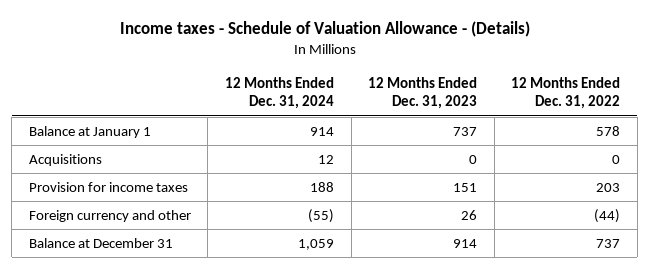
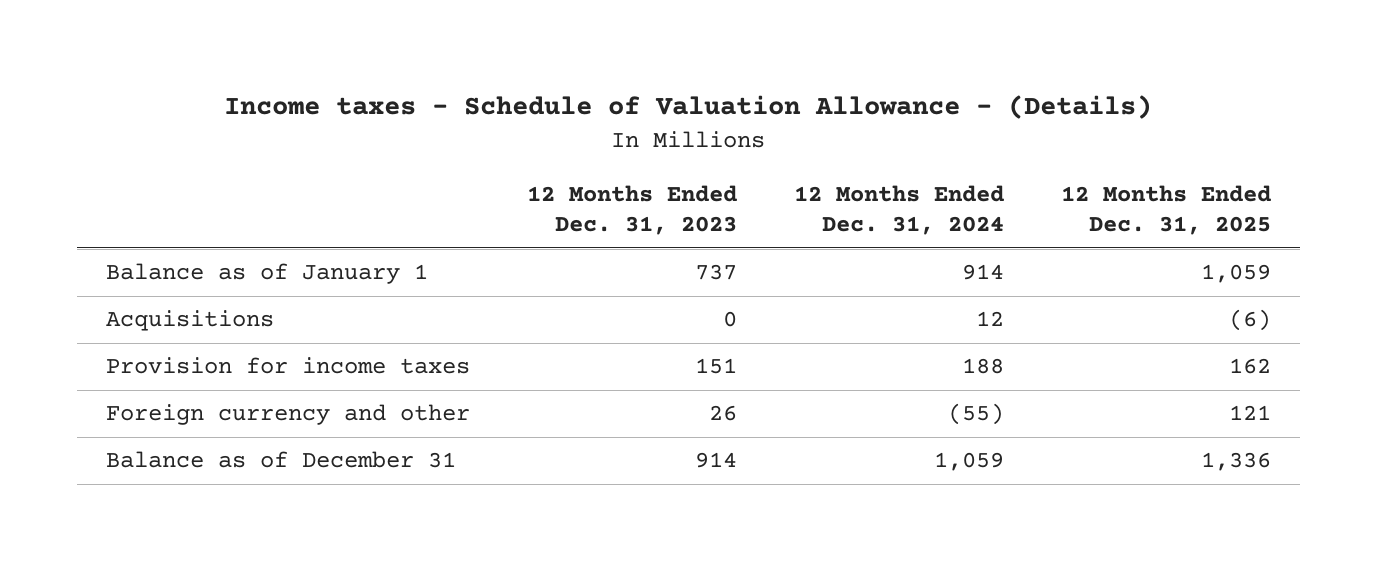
[511,76,621,110] 12 Months Ended Dec. 31, 2022 -> none
none -> [1060,184,1271,236] 12 Months Ended Dec. 31, 2025
[28,125,151,138] Balance at January 1 -> [105,263,428,285] Balance as of January 1
[28,237,173,248] Balance at December 31 -> [105,451,456,469] Balance as of December 31

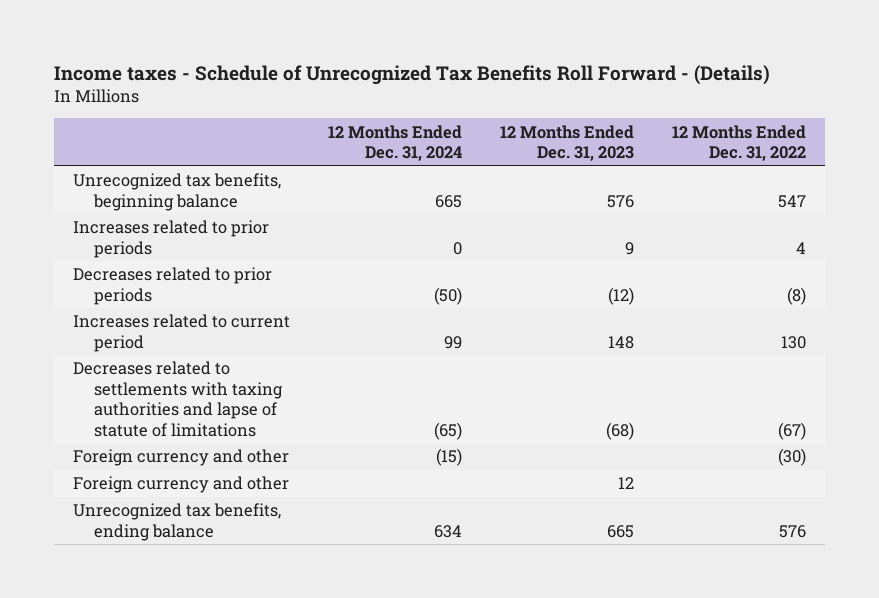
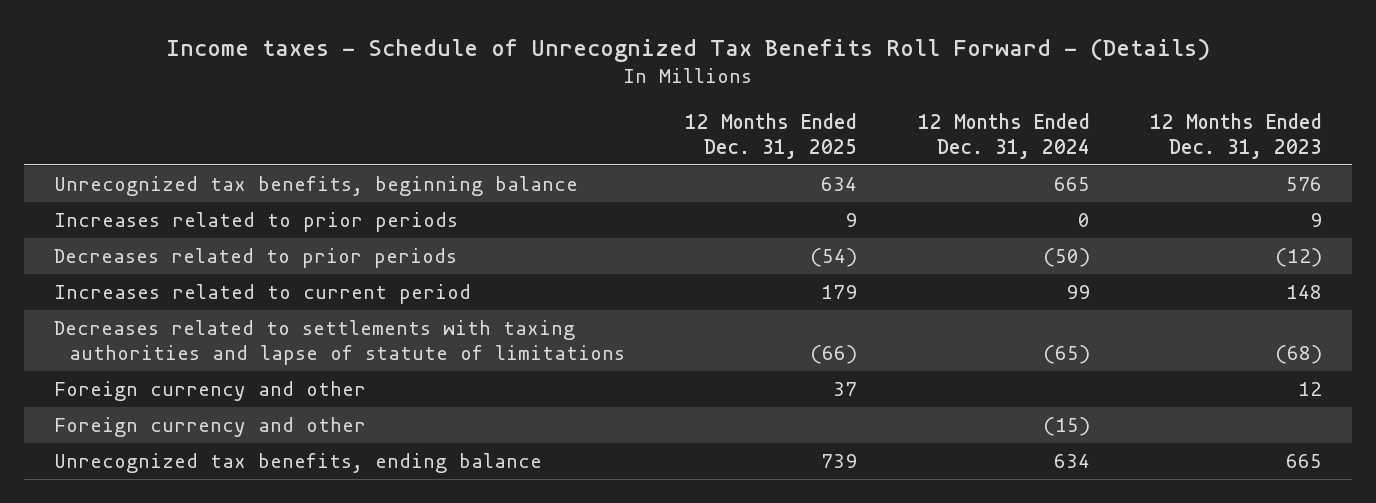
[671,124,806,162] 12 Months Ended Dec. 31, 2022 -> none
none -> [685,113,858,159] 12 Months Ended Dec. 31, 2025
[73,449,290,467] Foreign currency and other -> [54,417,367,438] Foreign currency and other

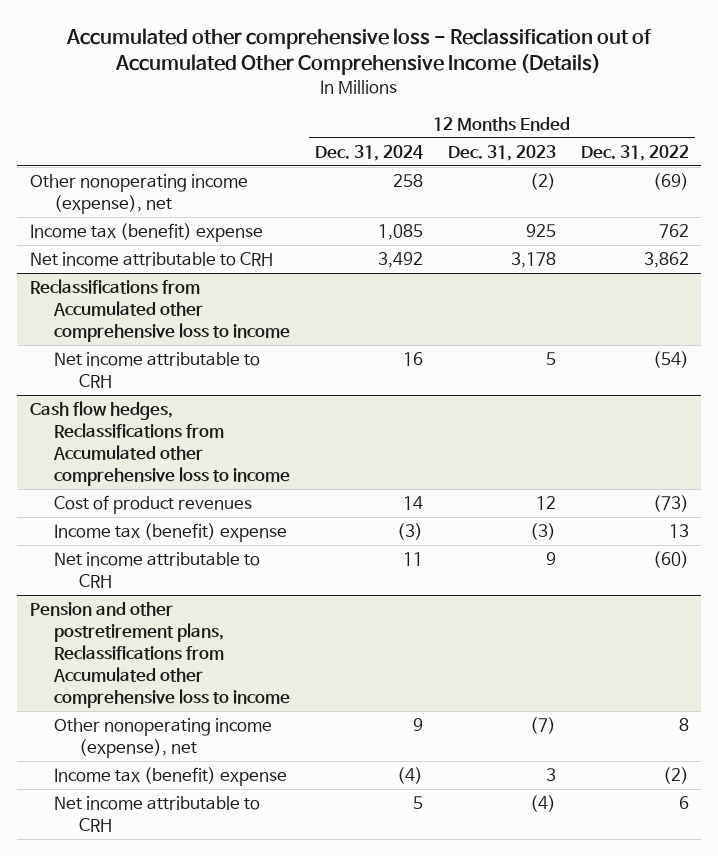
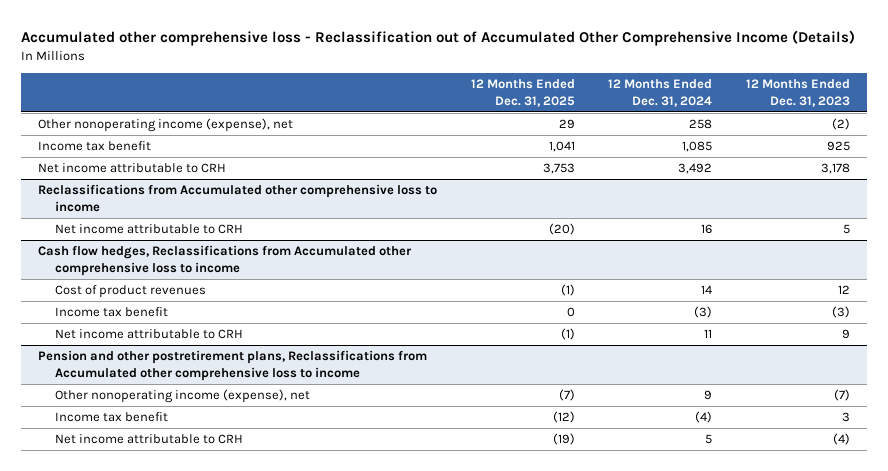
[580,144,689,161] Dec. 31, 2022 -> none
none -> [470,79,575,107] 12 Months Ended Dec. 31, 2025
[29,222,263,242] Income tax (benefit) expense -> [38,141,152,152] Income tax benefit
[54,522,288,542] Income tax (benefit) expense -> [55,307,169,318] Income tax benefit
[54,766,288,786] Income tax (benefit) expense -> [55,412,169,423] Income tax benefit

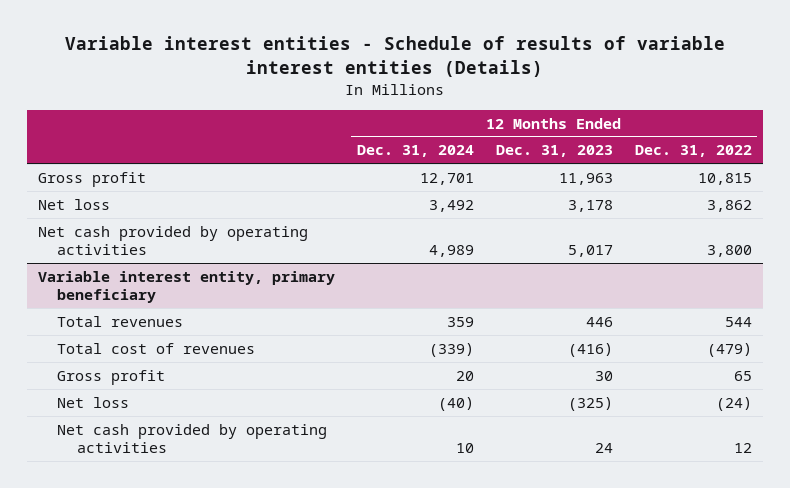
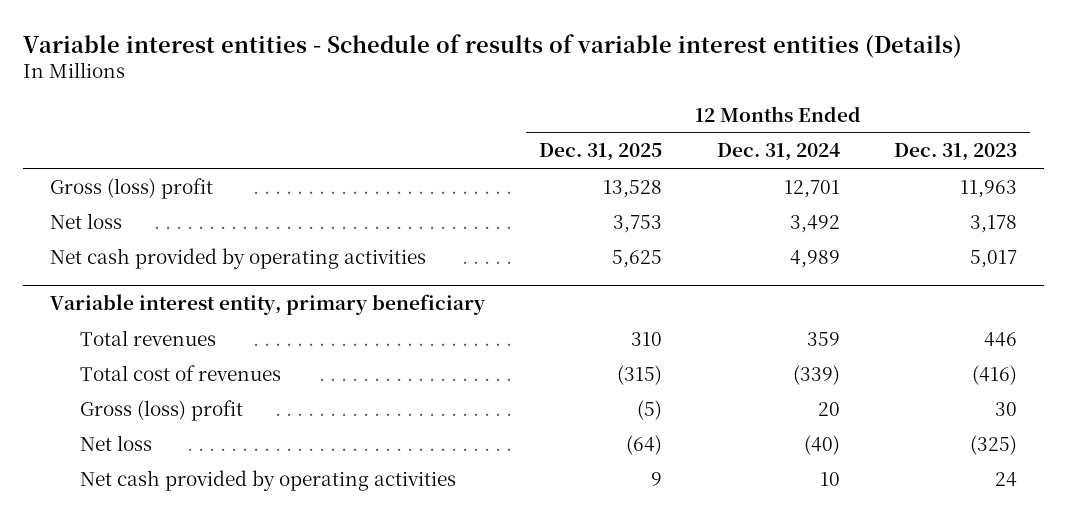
[634,145,752,158] Dec. 31, 2022 -> none
none -> [539,143,663,162] Dec. 31, 2025
[37,171,146,187] Gross profit -> [50,177,214,199] Gross (loss) profit
[57,369,166,385] Gross profit -> [79,399,243,421] Gross (loss) profit

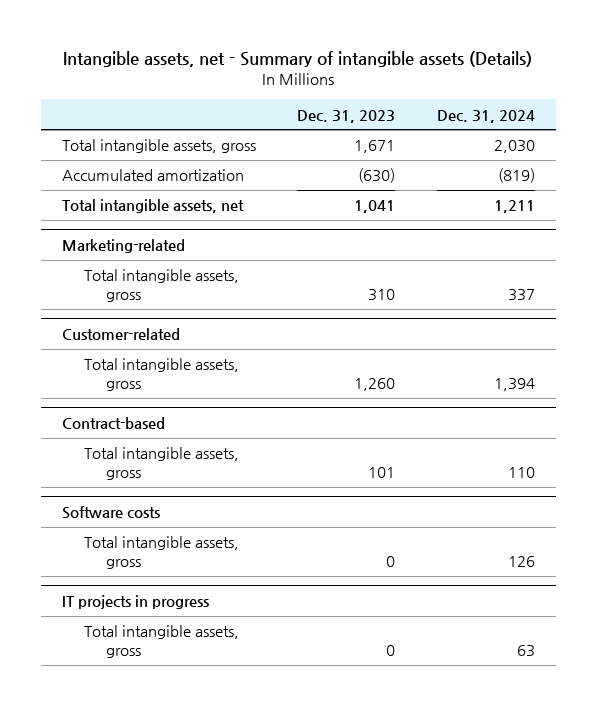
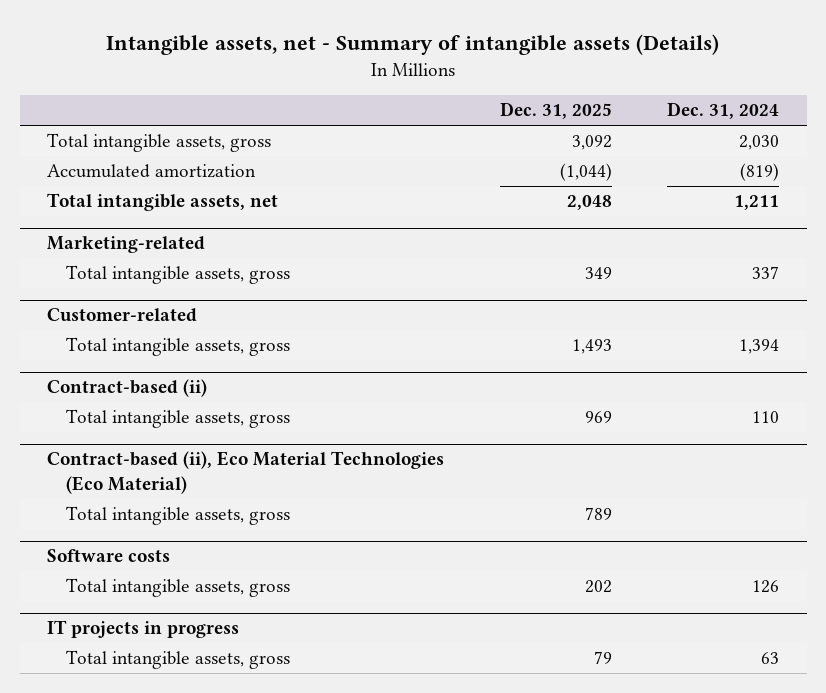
[297,109,396,123] Dec. 31, 2023 -> none
none -> [499,102,612,120] Dec. 31, 2025
[61,416,165,429] Contract-based -> [47,379,208,398] Contract-based (ii)
none -> [47,451,445,494] Contract-based (ii), Eco Material Technologies (Eco Material)
none -> [65,506,290,526] Total intangible assets, gross

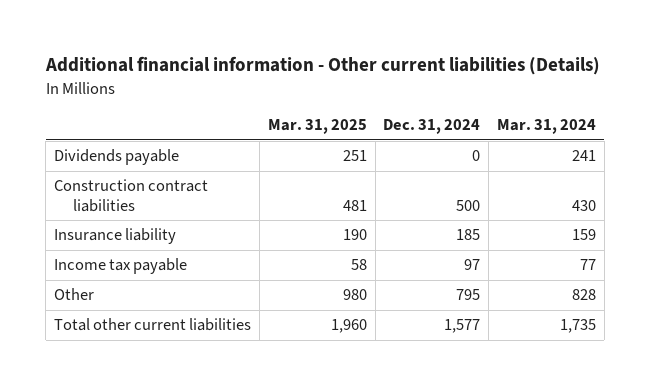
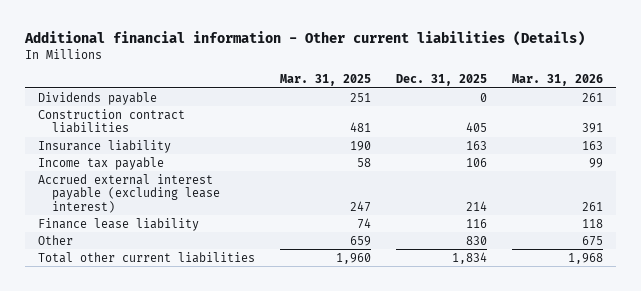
[383,119,481,135] Dec. 31, 2024 -> none
[497,119,597,135] Mar. 31, 2024 -> none
none -> [396,74,488,87] Dec. 31, 2025
none -> [512,74,604,87] Mar. 31, 2026
none -> [37,173,220,214] Accrued external interest payable (excluding lease interest)
none -> [37,217,199,231] Finance lease liability
[342,289,367,301] 980 -> [349,235,371,246] 659

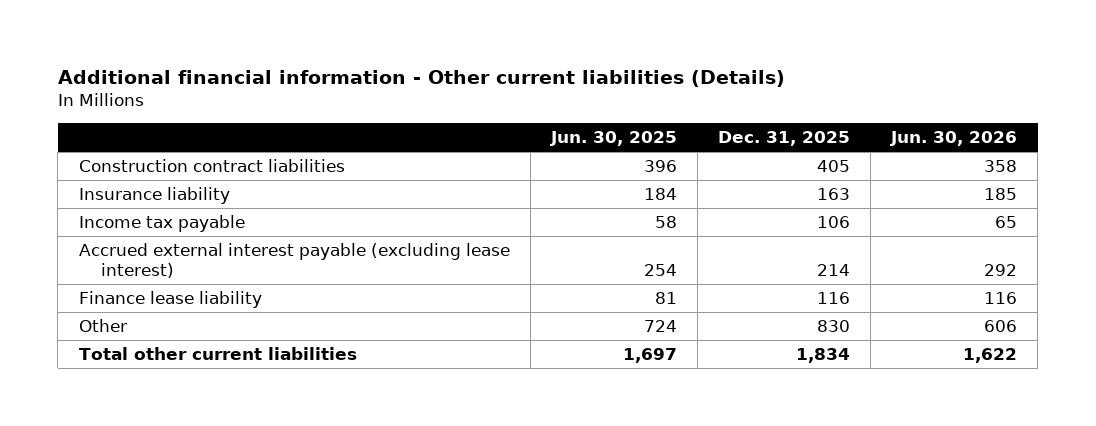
[279,74,371,87] Mar. 31, 2025 -> none
[512,74,604,87] Mar. 31, 2026 -> none
none -> [549,131,677,147] Jun. 30, 2025
none -> [890,131,1018,147] Jun. 30, 2026
[37,91,157,105] Dividends payable -> none

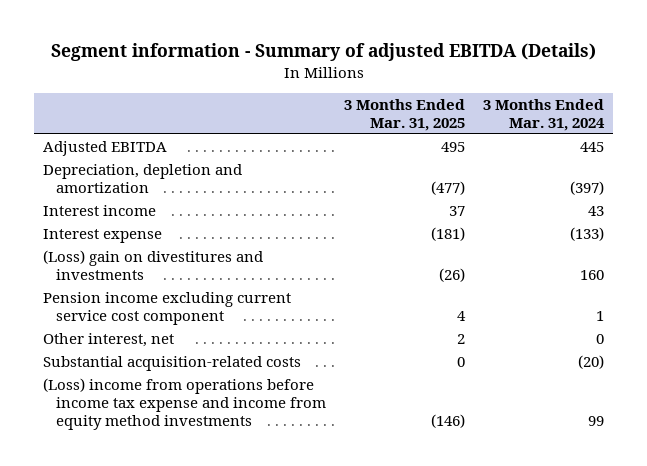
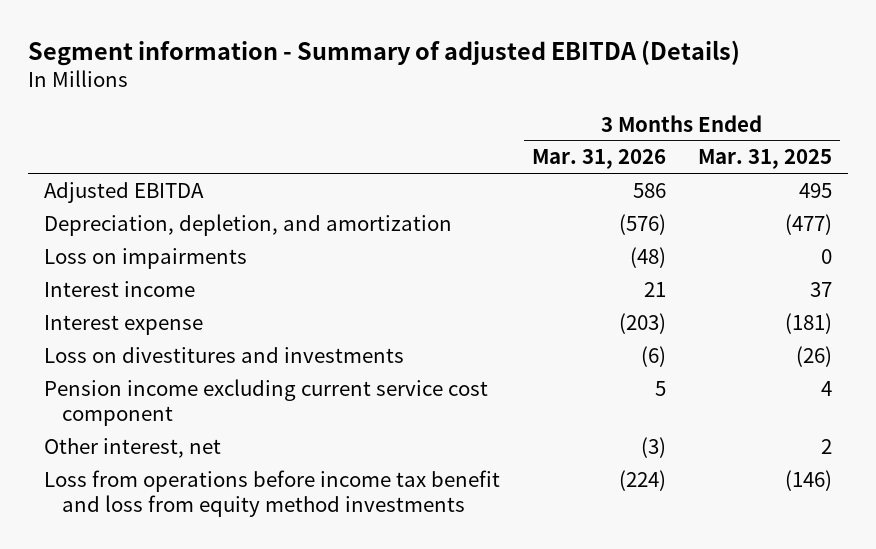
[483,98,606,131] 3 Months Ended Mar. 31, 2024 -> none
none -> [532,149,667,170] Mar. 31, 2026
[43,163,243,194] Depreciation, depletion and amortization -> [43,213,452,236] Depreciation, depletion, and amortization
none -> [43,247,247,269] Loss on impairments
[43,249,264,281] (Loss) gain on divestitures and investments -> [43,346,404,363] Loss on divestitures and investments
[43,355,302,371] Substantial acquisition-related costs -> none
[43,377,326,431] (Loss) income from operations before income tax expense and income from equity method investments -> [43,469,500,518] Loss from operations before income tax benefit and loss from equity method investments

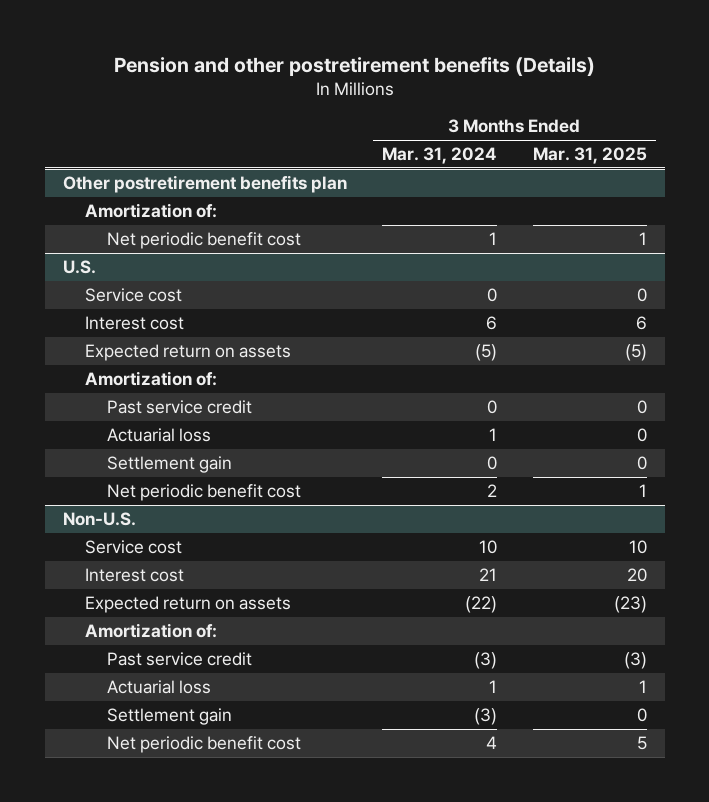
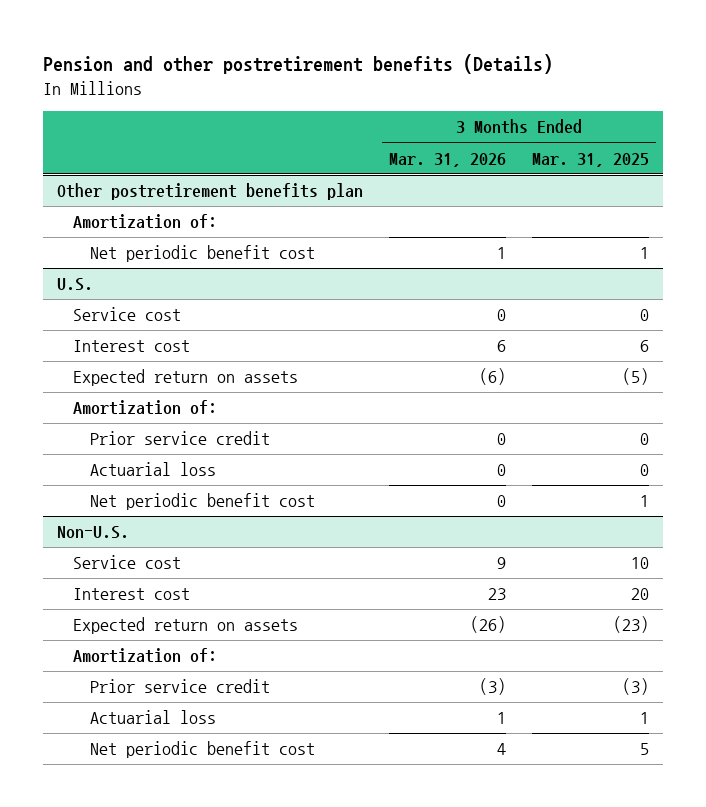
[382,146,498,164] Mar. 31, 2024 -> none
none -> [388,152,506,167] Mar. 31, 2026
[106,399,252,414] Past service credit -> [90,431,271,446] Prior service credit
[106,455,232,473] Settlement gain -> none
[106,651,252,666] Past service credit -> [90,679,271,694] Prior service credit
[106,707,232,725] Settlement gain -> none

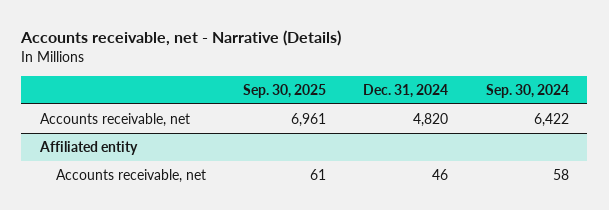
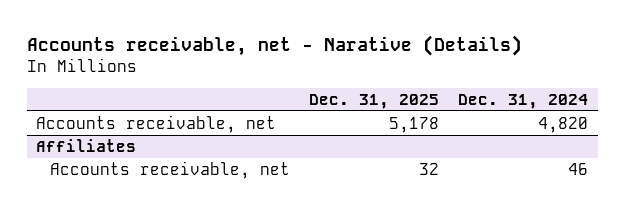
[20,29,342,46] Accounts receivable, net - Narrative (Details) -> [26,35,522,57] Accounts receivable, net - Narative (Details)
[242,83,326,98] Sep. 30, 2025 -> none
[485,83,569,98] Sep. 30, 2024 -> none
none -> [309,93,440,109] Dec. 31, 2025
[38,141,138,156] Affiliated entity -> [36,138,137,152] Affiliates

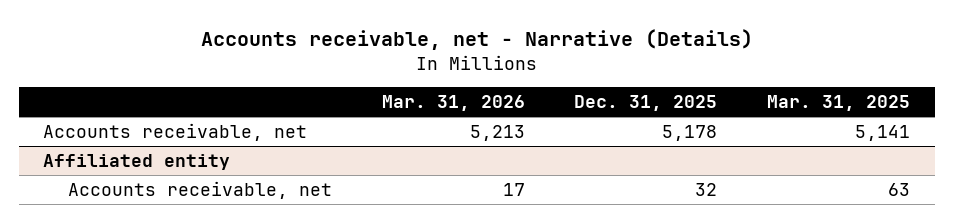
[26,35,522,57] Accounts receivable, net - Narative (Details) -> [200,28,753,50] Accounts receivable, net - Narrative (Details)
[458,93,589,109] Dec. 31, 2024 -> none
none -> [381,95,525,112] Mar. 31, 2026
none -> [766,95,910,112] Mar. 31, 2025
[36,138,137,152] Affiliates -> [43,154,231,171] Affiliated entity

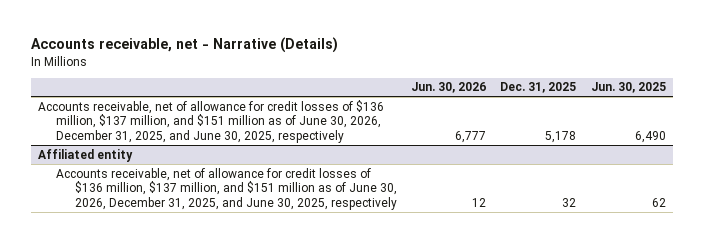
[381,95,525,112] Mar. 31, 2026 -> none
[766,95,910,112] Mar. 31, 2025 -> none
none -> [411,82,487,94] Jun. 30, 2026
none -> [590,82,666,94] Jun. 30, 2025
[43,123,308,142] Accounts receivable, net -> [38,99,385,144] Accounts receivable, net of allowance for credit losses of $136 million, $137 million, and $151 million as of June 30, 2026, December 31, 2025, and June 30, 2025, respectively
[67,181,332,200] Accounts receivable, net -> [56,167,397,211] Accounts receivable, net of allowance for credit losses of $136 million, $137 million, and $151 million as of June 30, 2026, December 31, 2025, and June 30, 2025, respectively

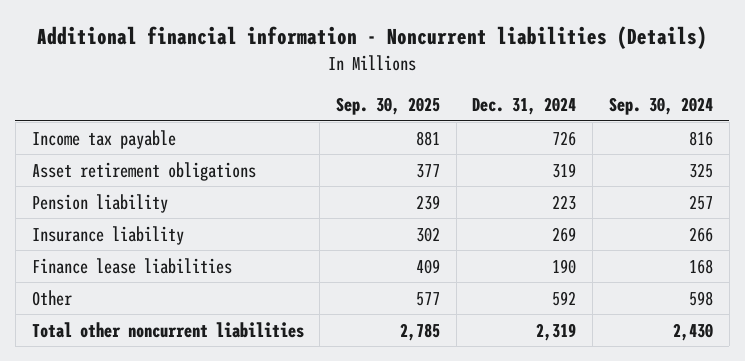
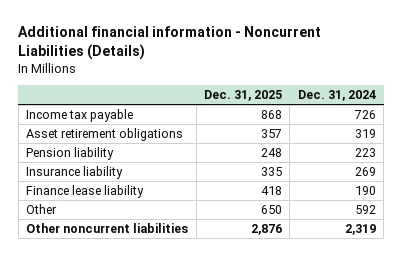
[37,26,708,50] Additional financial information - Noncurrent liabilities (Details) -> [18,26,322,61] Additional financial information - Noncurrent Liabilities (Details)
[336,97,441,116] Sep. 30, 2025 -> none
[608,97,713,116] Sep. 30, 2024 -> none
none -> [203,90,282,102] Dec. 31, 2025
[31,257,232,274] Finance lease liabilities -> [26,184,145,198] Finance lease liability
[31,321,304,338] Total other noncurrent liabilities -> [26,222,189,233] Other noncurrent liabilities

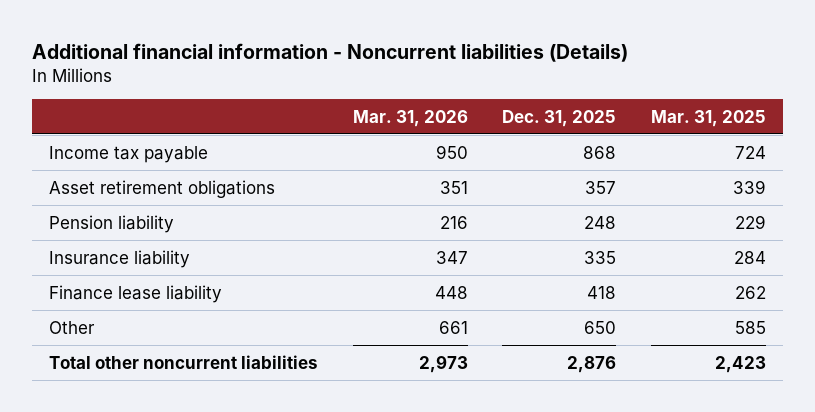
[18,26,322,61] Additional financial information - Noncurrent Liabilities (Details) -> [31,42,628,62] Additional financial information - Noncurrent liabilities (Details)
[297,90,376,102] Dec. 31, 2024 -> none
none -> [352,109,468,127] Mar. 31, 2026
none -> [650,109,766,127] Mar. 31, 2025
[26,222,189,233] Other noncurrent liabilities -> [49,354,319,369] Total other noncurrent liabilities

